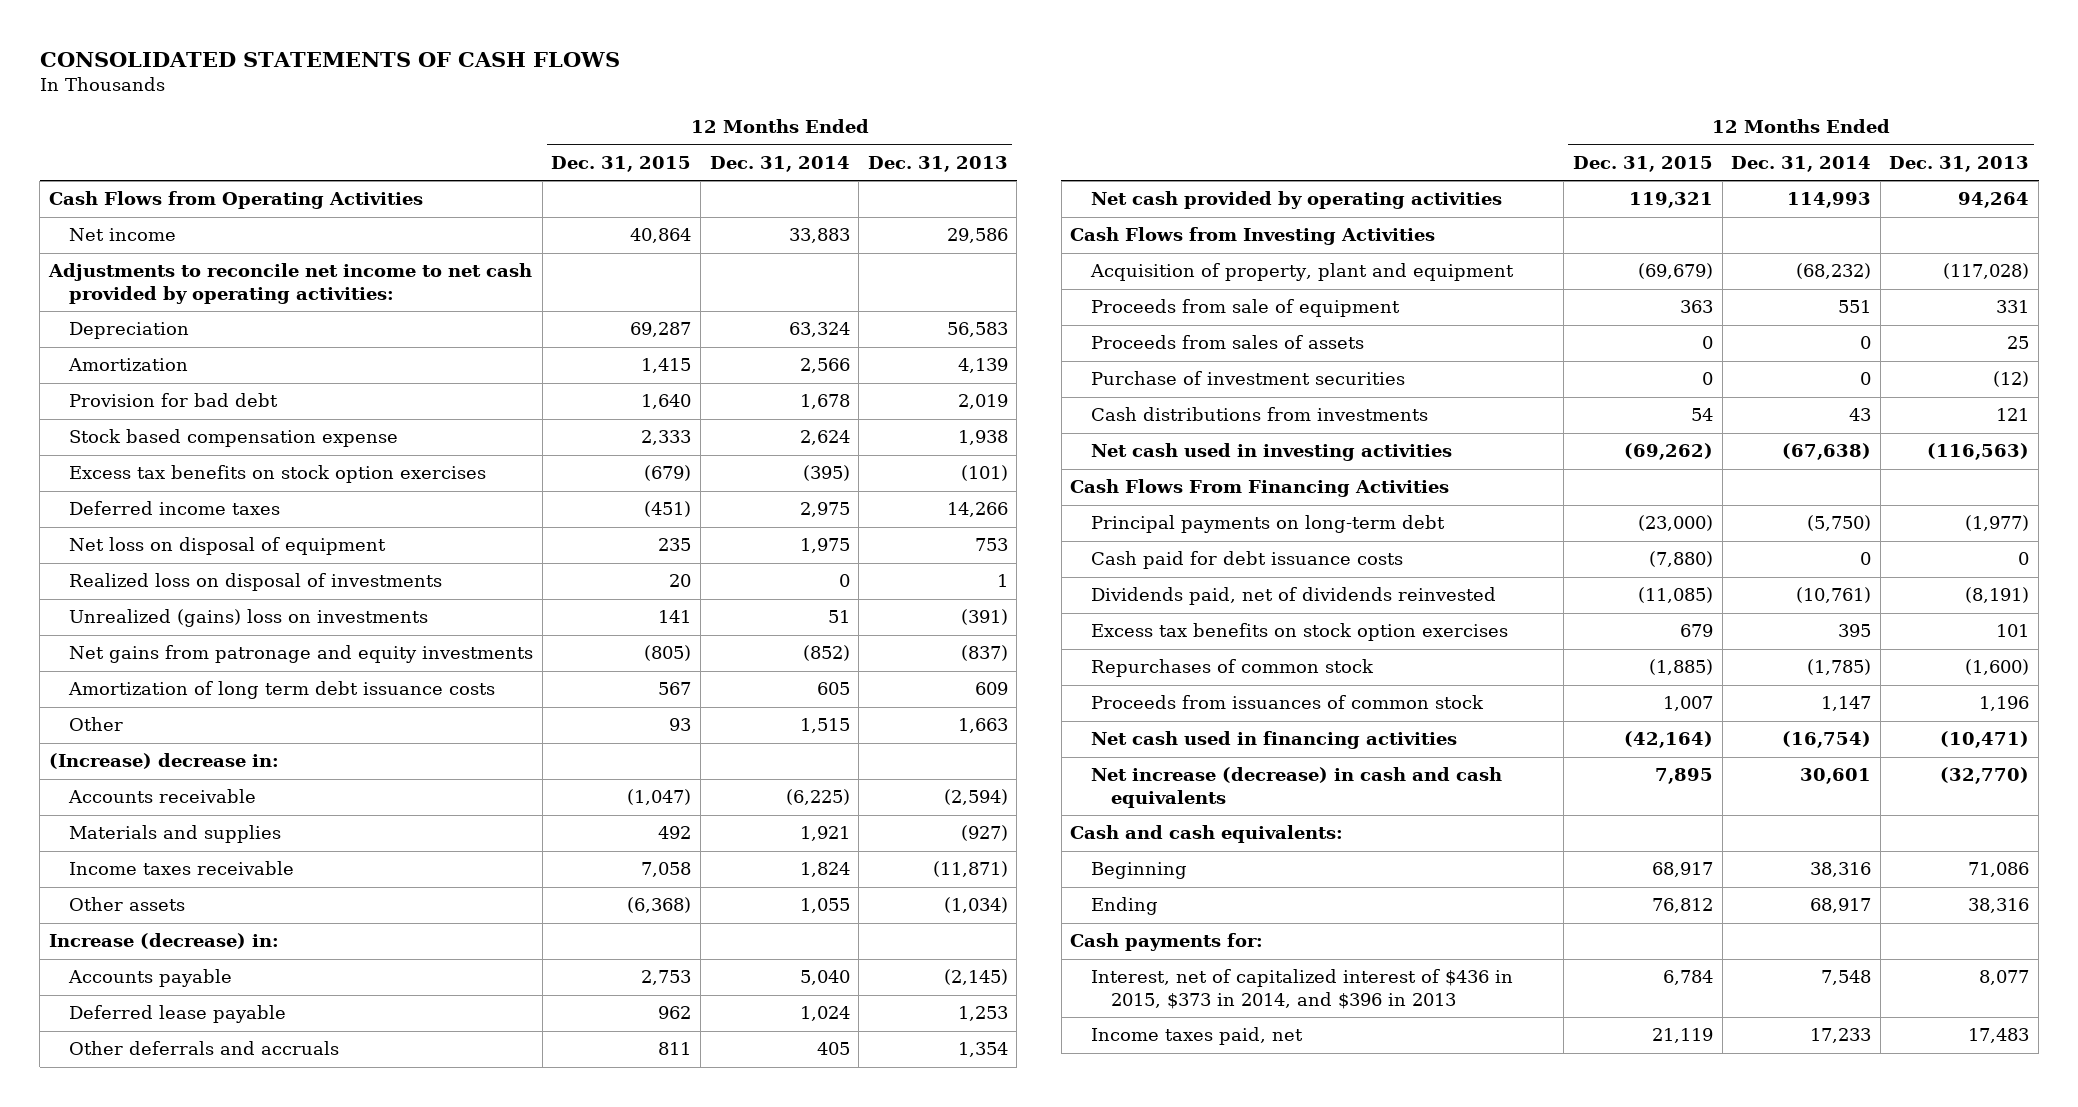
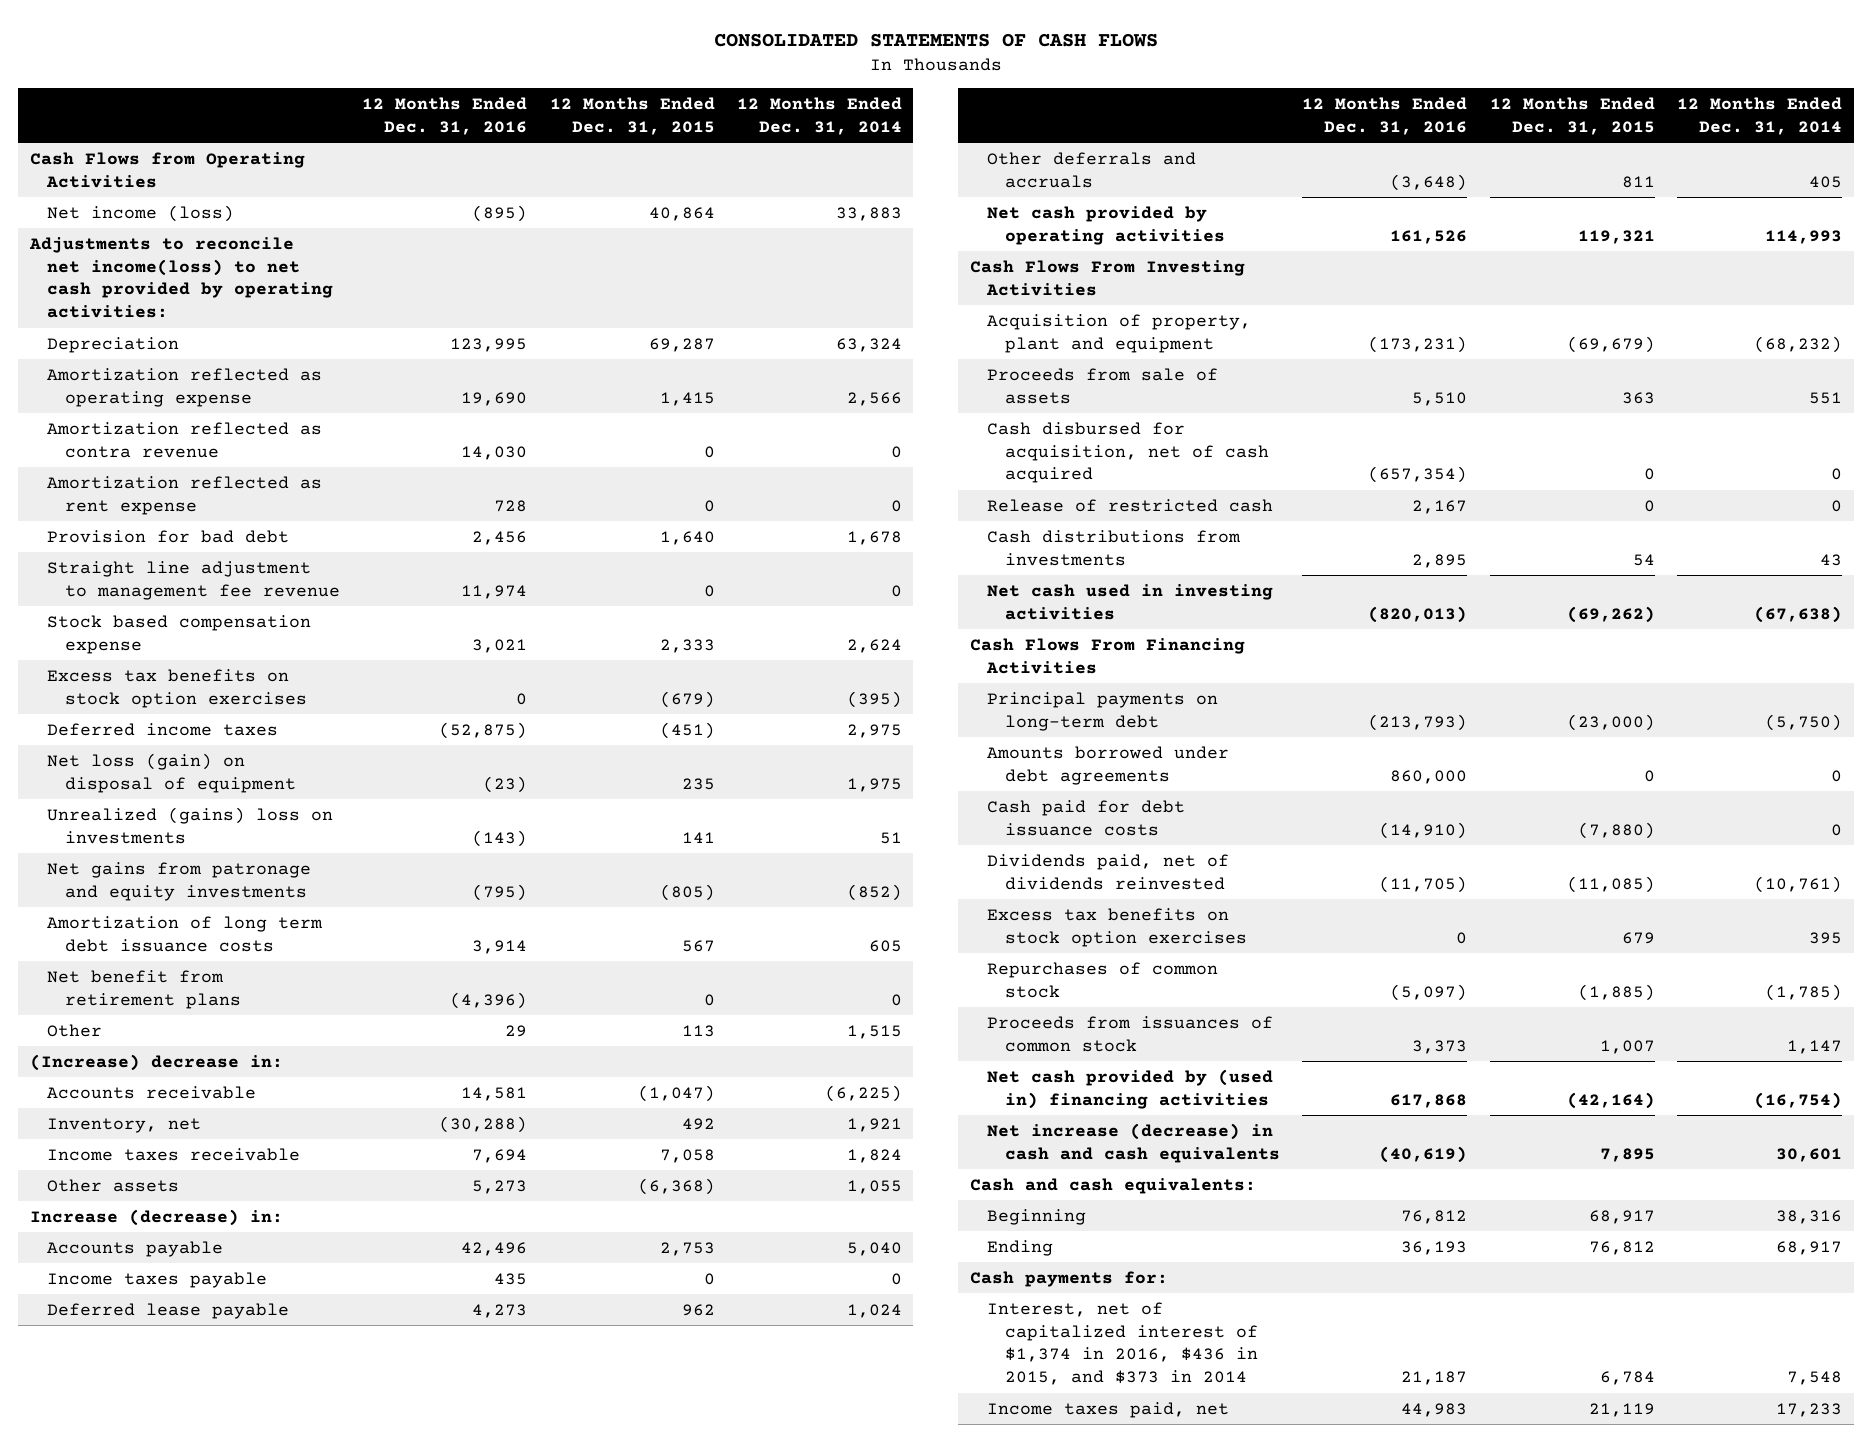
[867,155,1008,172] Dec. 31, 2013 -> none
none -> [362,97,528,135] 12 Months Ended Dec. 31, 2016
[69,228,177,242] Net income -> [47,204,235,222] Net income (loss)
[47,263,532,305] Adjustments to reconcile net income to net cash provided by operating activities: -> [28,236,334,319] Adjustments to reconcile net income(loss) to net cash provided by operating activities:
[68,358,189,372] Amortization -> [47,367,323,407] Amortization reflected as operating expense
none -> [47,421,323,458] Amortization reflected as contra revenue
none -> [47,475,323,515] Amortization reflected as rent expense
none -> [47,560,340,600] Straight line adjustment to management fee revenue
[69,573,443,592] Realized loss on disposal of investments -> none
[69,537,387,556] Net loss on disposal of equipment -> [47,752,296,793] Net loss (gain) on disposal of equipment
none -> [47,969,241,1009] Net benefit from retirement plans
[669,718,692,732] 93 -> [681,1024,715,1037] 113
[69,825,282,844] Materials and supplies -> [47,1117,202,1133] Inventory, net
none -> [47,1271,268,1288] Income taxes payable
[1070,227,1436,246] Cash Flows from Investing Activities -> [969,259,1245,296] Cash Flows From Investing Activities
[1090,299,1400,318] Proceeds from sale of equipment -> none
[1090,371,1405,386] Purchase of investment securities -> none
[1090,335,1364,350] Proceeds from sales of assets -> [987,367,1219,404] Proceeds from sale of assets
[1701,336,1713,350] 0 -> [1621,391,1655,404] 363
[1860,336,1872,350] 0 -> [1809,391,1843,404] 551
none -> [987,421,1269,484] Cash disbursed for acquisition, net of cash acquired
none -> [987,498,1274,512] Release of restricted cash
none -> [987,745,1230,785] Amounts borrowed under debt agreements
[1090,731,1457,750] Net cash used in financing activities -> [987,1068,1274,1109] Net cash provided by (used in) financing activities
[1090,969,1513,1010] Interest, net of capitalized interest of $436 in 2015, $373 in 2014, and $396 in 2013 -> [987,1301,1258,1386] Interest, net of capitalized interest of $1,374 in 2016, $436 in 2015, and $373 in 2014

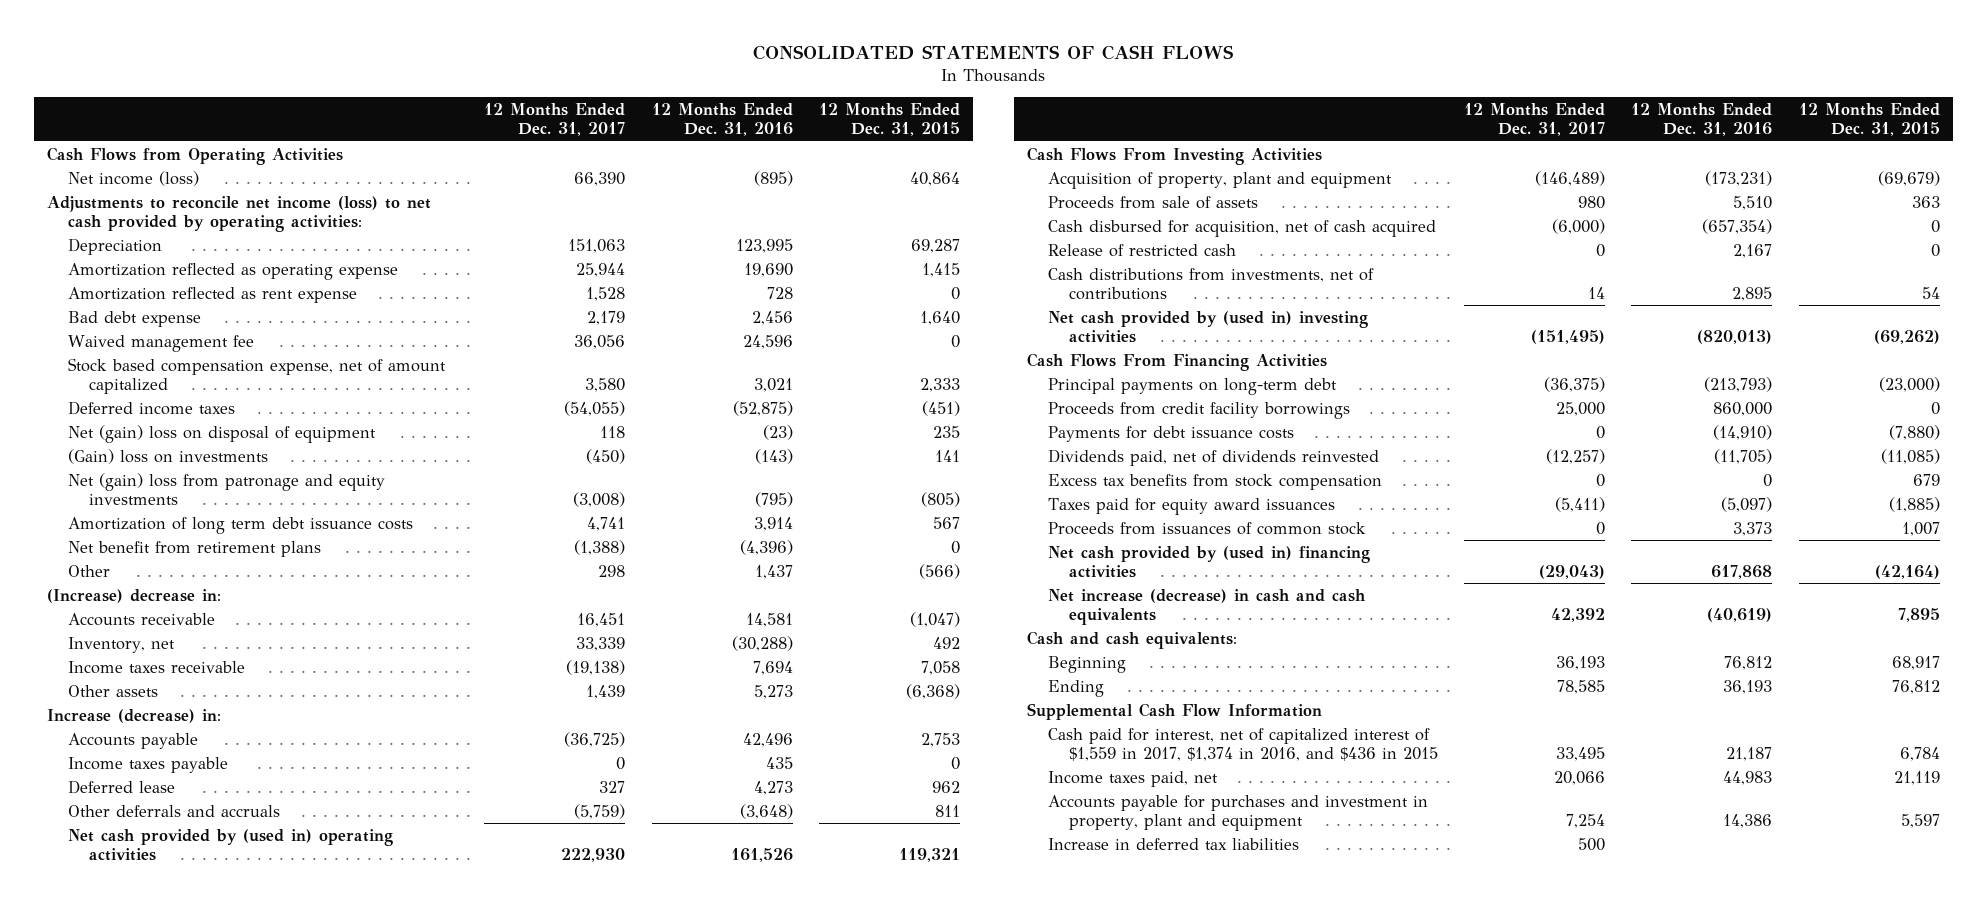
[737,97,903,135] 12 Months Ended Dec. 31, 2014 -> none
none -> [484,103,626,137] 12 Months Ended Dec. 31, 2017
[28,236,334,319] Adjustments to reconcile net income(loss) to net cash provided by operating activities: -> [46,195,431,232] Adjustments to reconcile net income (loss) to net cash provided by operating activities:
[47,421,323,458] Amortization reflected as contra revenue -> none
[47,560,340,600] Straight line adjustment to management fee revenue -> none
[47,668,307,708] Excess tax benefits on stock option exercises -> none
[47,529,290,543] Provision for bad debt -> [68,310,202,327] Bad debt expense
none -> [68,334,255,352] Waived management fee
[47,614,312,654] Stock based compensation expense -> [68,357,447,394] Stock based compensation expense, net of amount capitalized
[47,752,296,793] Net loss (gain) on disposal of equipment -> [68,424,377,443] Net (gain) loss on disposal of equipment
[47,806,334,844] Unrealized (gains) loss on investments -> [68,448,269,464] (Gain) loss on investments
[47,861,312,901] Net gains from patronage and equity investments -> [68,472,386,505] Net (gain) loss from patronage and equity investments
[505,1024,528,1037] 29 -> [754,564,793,579] 1,437
[681,1024,715,1037] 113 -> [918,563,960,579] (566)
[47,1302,290,1319] Deferred lease payable -> [68,779,176,794] Deferred lease
[987,205,1225,245] Net cash provided by operating activities -> [68,828,394,861] Net cash provided by (used in) operating activities
[987,529,1242,566] Cash distributions from investments -> [1047,267,1374,300] Cash distributions from investments, net of contributions
[987,583,1274,620] Net cash used in investing activities -> [1047,310,1368,343] Net cash provided by (used in) investing activities
[987,745,1230,785] Amounts borrowed under debt agreements -> [1047,401,1350,419] Proceeds from credit facility borrowings
[987,799,1186,836] Cash paid for debt issuance costs -> [1047,425,1294,442] Payments for debt issuance costs
[987,907,1247,947] Excess tax benefits on stock option exercises -> [1047,473,1382,490] Excess tax benefits from stock compensation
[987,961,1219,998] Repurchases of common stock -> [1047,497,1335,515] Taxes paid for equity award issuances
[969,1270,1168,1287] Cash payments for: -> none
none -> [1026,702,1322,720] Supplemental Cash Flow Information
[987,1301,1258,1386] Interest, net of capitalized interest of $1,374 in 2016, $436 in 2015, and $373 in 2014 -> [1047,727,1439,761] Cash paid for interest, net of capitalized interest of $1,559 in 2017, $1,374 in 2016, and $436 in 2015
none -> [1047,794,1428,831] Accounts payable for purchases and investment in property, plant and equipment
none -> [1047,837,1299,850] Increase in deferred tax liabilities

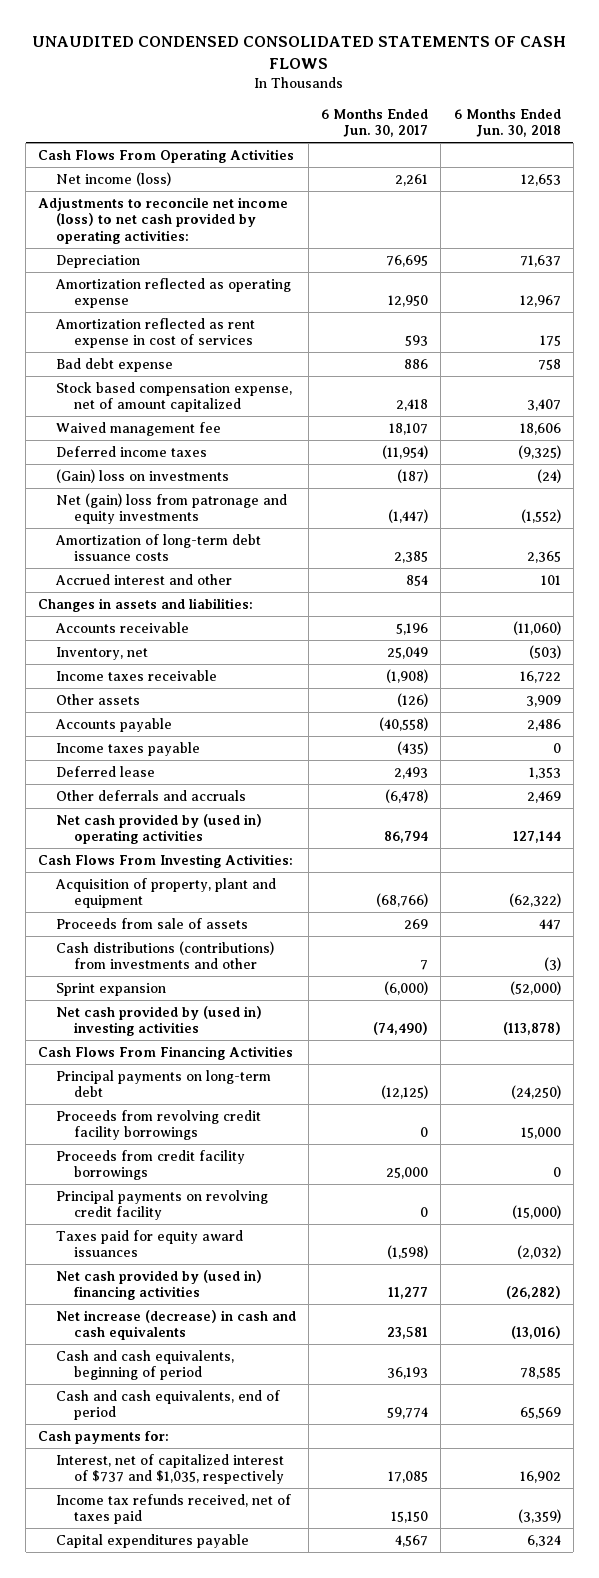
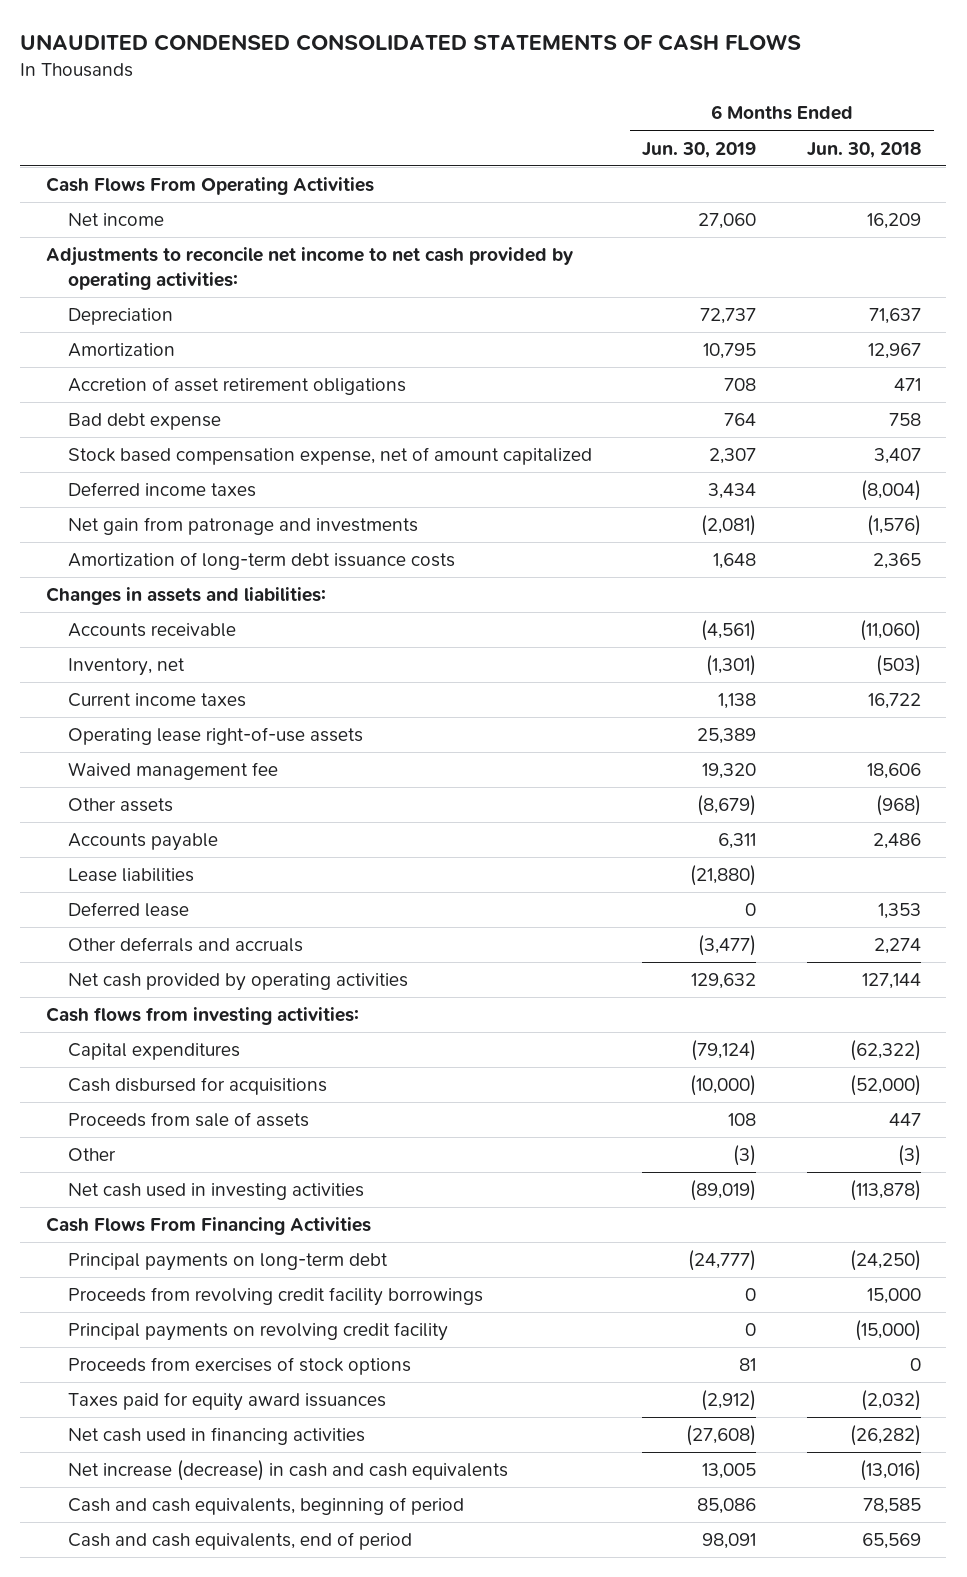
[321,108,429,138] 6 Months Ended Jun. 30, 2017 -> none
none -> [642,141,757,158] Jun. 30, 2019
[56,171,172,186] Net income (loss) -> [67,213,164,227] Net income
[520,173,561,186] 12,653 -> [867,213,922,230] 16,209
[38,196,289,244] Adjustments to reconcile net income (loss) to net cash provided by operating activities: -> [45,247,573,291] Adjustments to reconcile net income to net cash provided by operating activities:
[55,317,256,349] Amortization reflected as rent expense in cost of services -> none
[55,277,292,309] Amortization reflected as operating expense -> [67,343,175,358] Amortization
none -> [67,377,406,396] Accretion of asset retirement obligations
[56,468,230,483] (Gain) loss on investments -> none
[517,444,561,459] (9,325) -> [861,480,922,502] (8,004)
[56,492,288,525] Net (gain) loss from patronage and equity investments -> [67,517,418,536] Net gain from patronage and investments
[520,509,561,524] (1,552) -> [867,515,922,537] (1,576)
[55,573,233,585] Accrued interest and other -> none
[56,669,218,681] Income taxes receivable -> [67,693,246,708] Current income taxes
none -> [67,727,363,746] Operating lease right-of-use assets
[56,421,222,436] Waived management fee -> [67,762,278,781] Waived management fee
[525,694,561,707] 3,909 -> [876,795,922,817] (968)
[56,741,201,756] Income taxes payable -> none
none -> [67,868,194,883] Lease liabilities
[526,790,561,803] 2,469 -> [874,938,922,955] 2,274
[56,813,263,845] Net cash provided by (used in) operating activities -> [67,973,408,992] Net cash provided by operating activities
[38,853,294,868] Cash Flows From Investing Activities: -> [45,1007,359,1026] Cash flows from investing activities:
[55,877,277,909] Acquisition of property, plant and equipment -> [67,1043,240,1061] Capital expenditures
none -> [67,1077,327,1096] Cash disbursed for acquisitions
[56,940,275,970] Cash distributions (contributions) from investments and other -> none
[56,982,167,996] Sprint expansion -> none
none -> [67,1148,116,1162] Other
[56,1005,263,1037] Net cash provided by (used in) investing activities -> [67,1183,364,1201] Net cash used in investing activities
[56,1149,246,1181] Proceeds from credit facility borrowings -> none
none -> [67,1357,411,1376] Proceeds from exercises of stock options
[56,1269,263,1301] Net cash provided by (used in) financing activities -> [67,1427,365,1446] Net cash used in financing activities
[38,1430,170,1444] Cash payments for: -> none
[56,1453,285,1485] Interest, net of capitalized interest of $737 and $1,035, respectively -> none
[56,1493,292,1525] Income tax refunds received, net of taxes paid -> none
[56,1533,250,1548] Capital expenditures payable -> none

